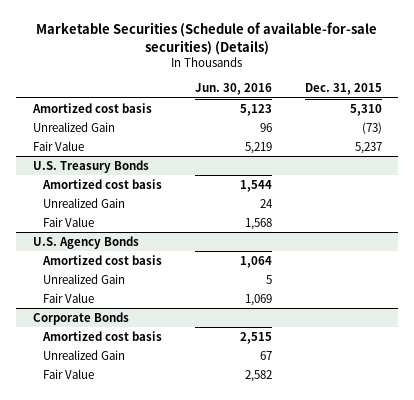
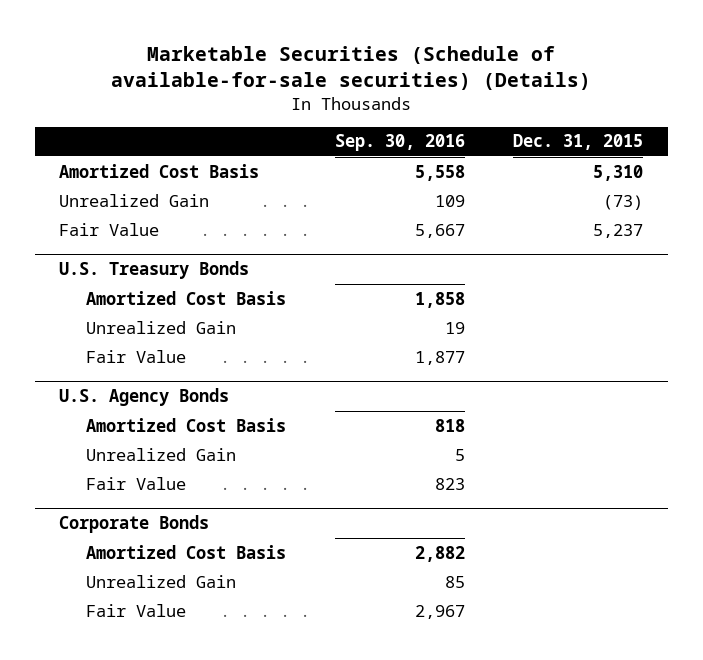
[194,83,272,96] Jun. 30, 2016 -> none
none -> [334,134,465,152] Sep. 30, 2016
[31,102,152,113] Amortized cost basis -> [59,163,260,178] Amortized Cost Basis
[42,178,163,189] Amortized cost basis -> [85,290,286,305] Amortized Cost Basis
[42,254,163,265] Amortized cost basis -> [85,417,286,432] Amortized Cost Basis
[42,330,163,341] Amortized cost basis -> [85,544,286,559] Amortized Cost Basis

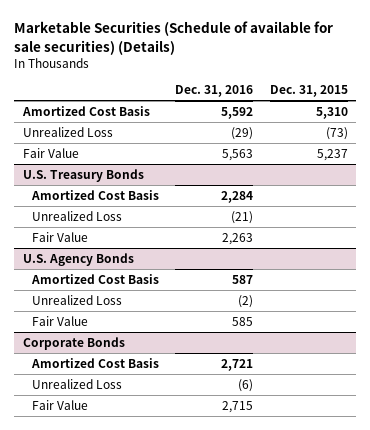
[111,46,592,91] Marketable Securities (Schedule of available-for-sale securities) (Details) -> [14,20,334,55] Marketable Securities (Schedule of available for sale securities) (Details)
[334,134,465,152] Sep. 30, 2016 -> none
none -> [175,85,254,98] Dec. 31, 2016
[59,193,210,207] Unrealized Gain -> [22,126,113,137] Unrealized Loss
[85,320,236,334] Unrealized Gain -> [31,210,122,221] Unrealized Loss
[85,447,236,461] Unrealized Gain -> [31,294,122,305] Unrealized Loss
[85,574,236,588] Unrealized Gain -> [31,378,122,389] Unrealized Loss

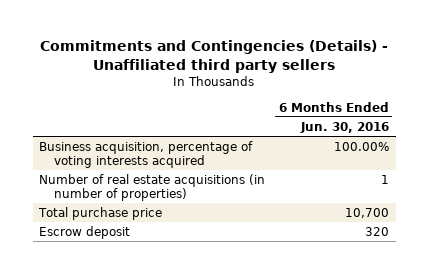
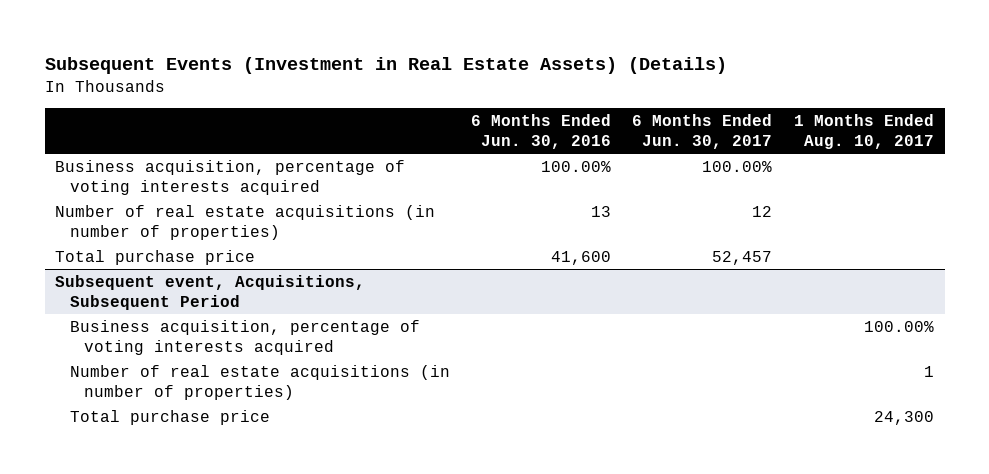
[40,40,389,73] Commitments and Contingencies (Details) - Unaffiliated third party sellers -> [44,56,727,74] Subsequent Events (Investment in Real Estate Assets) (Details)
none -> [632,113,773,149] 6 Months Ended Jun. 30, 2017
none -> [793,113,934,149] 1 Months Ended Aug. 10, 2017
[39,225,131,239] Escrow deposit -> none
[380,174,389,184] 1 -> [591,205,612,217] 13
[344,207,389,218] 10,700 -> [551,250,612,265] 41,600
none -> [55,274,366,311] Subsequent event, Acquisitions, Subsequent Period
none -> [69,319,420,356] Business acquisition, percentage of voting interests acquired
none -> [69,364,450,401] Number of real estate acquisitions (in number of properties)
none -> [69,409,270,425] Total purchase price

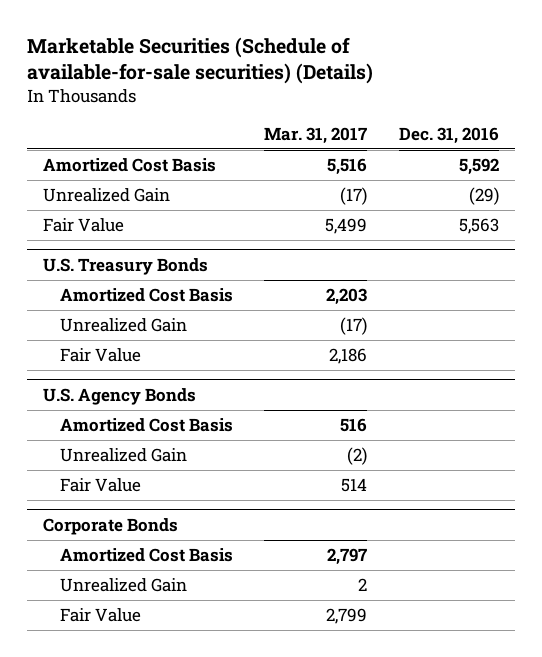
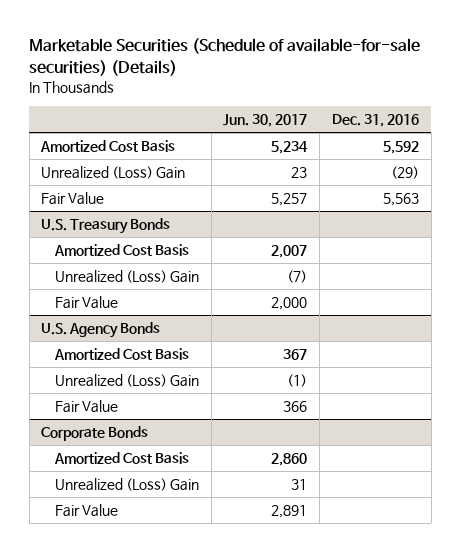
[264,126,368,144] Mar. 31, 2017 -> none
none -> [223,114,308,128] Jun. 30, 2017
[43,187,171,202] Unrealized Gain -> [41,166,186,180] Unrealized (Loss) Gain
[59,317,187,332] Unrealized Gain -> [54,270,199,284] Unrealized (Loss) Gain
[59,447,187,462] Unrealized Gain -> [54,374,199,388] Unrealized (Loss) Gain
[59,577,187,592] Unrealized Gain -> [54,478,199,492] Unrealized (Loss) Gain

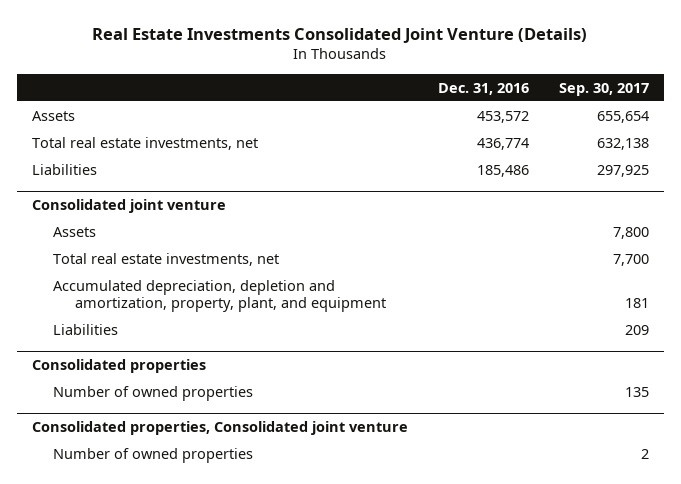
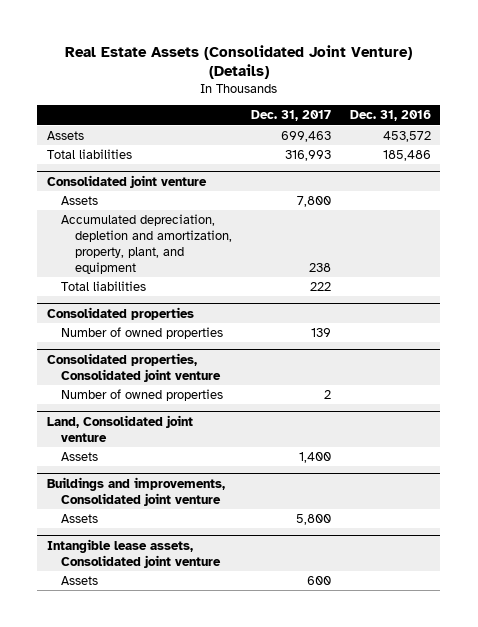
[92,27,588,43] Real Estate Investments Consolidated Joint Venture (Details) -> [64,44,412,80] Real Estate Assets (Consolidated Joint Venture) (Details)
[558,82,649,96] Sep. 30, 2017 -> none
none -> [251,110,332,122] Dec. 31, 2017
[32,136,259,150] Total real estate investments, net -> none
[32,163,98,175] Liabilities -> [46,148,132,159] Total liabilities
[53,252,280,266] Total real estate investments, net -> none
[53,323,119,335] Liabilities -> [61,280,147,291] Total liabilities
none -> [46,414,193,442] Land, Consolidated joint venture
none -> [61,451,99,461] Assets
none -> [46,476,225,506] Buildings and improvements, Consolidated joint venture
none -> [61,513,99,523] Assets
none -> [46,538,222,568] Intangible lease assets, Consolidated joint venture
none -> [61,575,99,585] Assets

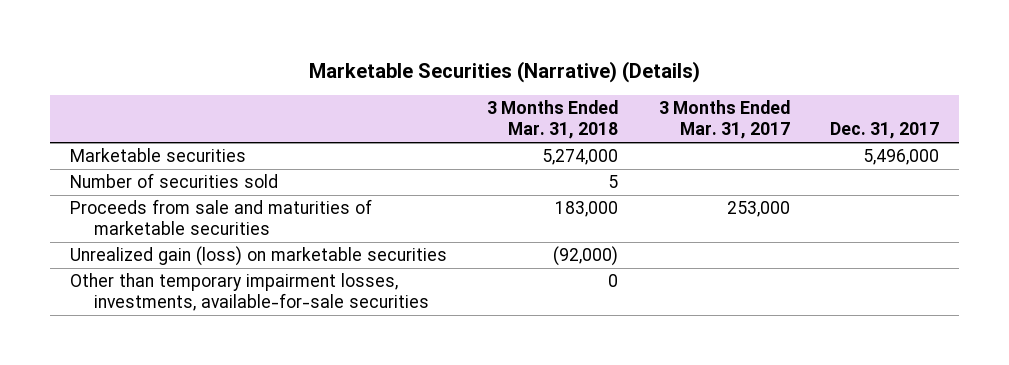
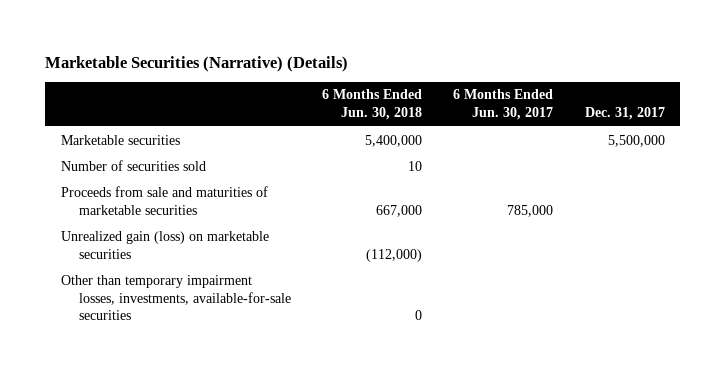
[487,100,619,140] 3 Months Ended Mar. 31, 2018 -> none
[658,100,790,140] 3 Months Ended Mar. 31, 2017 -> none
none -> [322,89,423,121] 6 Months Ended Jun. 30, 2018
none -> [453,89,554,121] 6 Months Ended Jun. 30, 2017
[862,149,939,166] 5,496,000 -> [607,134,665,147] 5,500,000

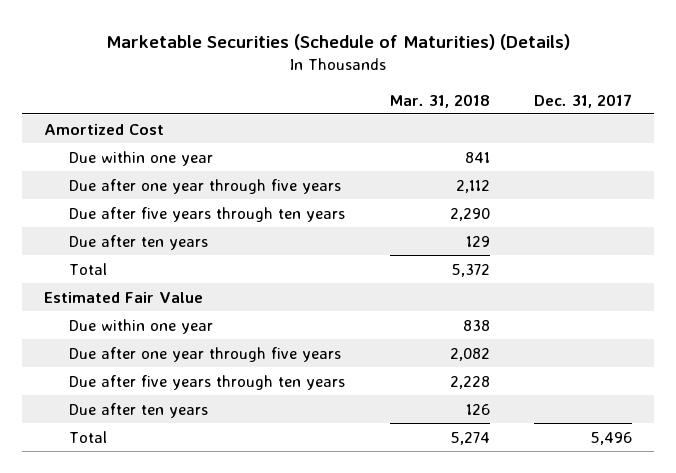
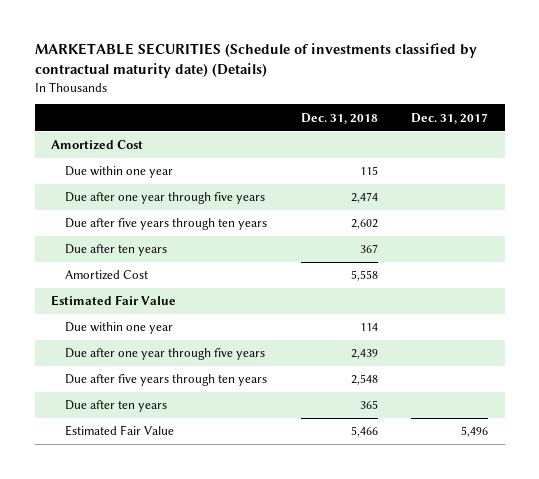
[106,33,571,50] Marketable Securities (Schedule of Maturities) (Details) -> [34,43,477,79] MARKETABLE SECURITIES (Schedule of investments classified by contractual maturity date) (Details)
[389,93,490,108] Mar. 31, 2018 -> none
none -> [300,112,378,124] Dec. 31, 2018
[69,262,108,275] Total -> [65,270,149,281] Amortized Cost
[69,430,108,443] Total -> [65,425,175,437] Estimated Fair Value

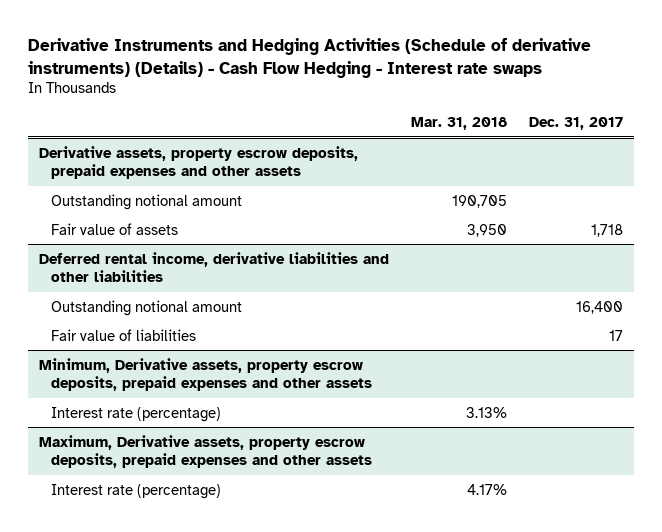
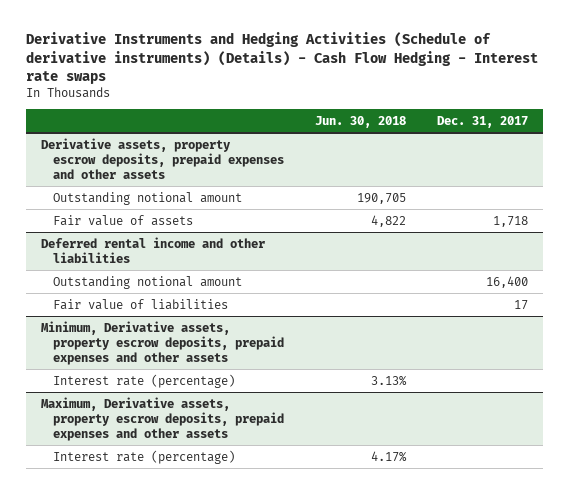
[410,117,507,131] Mar. 31, 2018 -> none
none -> [314,115,406,128] Jun. 30, 2018
[39,251,390,282] Deferred rental income, derivative liabilities and other liabilities -> [41,236,266,263] Deferred rental income and other liabilities

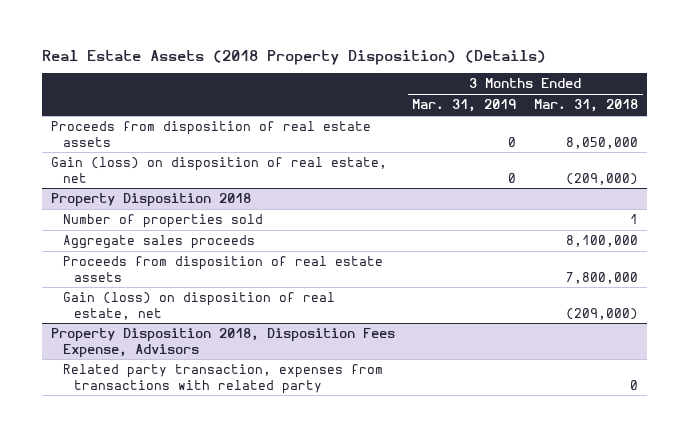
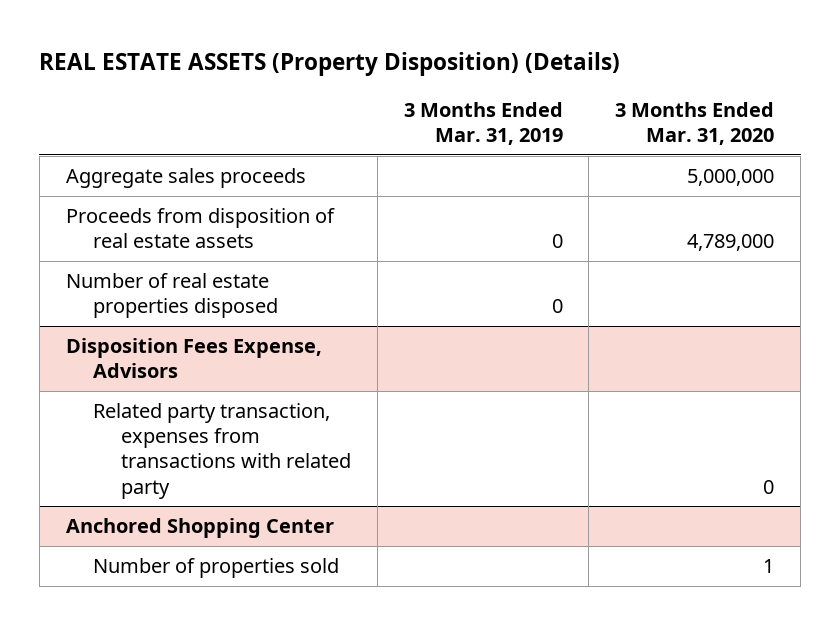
[41,49,546,65] Real Estate Assets (2018 Property Disposition) (Details) -> [39,52,621,77] REAL ESTATE ASSETS (Property Disposition) (Details)
[534,99,639,113] Mar. 31, 2018 -> none
none -> [615,101,775,146] 3 Months Ended Mar. 31, 2020
none -> [65,167,306,188] Aggregate sales proceeds
[50,157,387,183] Gain (loss) on disposition of real estate, net -> none
[50,193,251,208] Property Disposition 2018 -> none
[62,214,263,229] Number of properties sold -> none
[62,235,255,250] Aggregate sales proceeds -> none
[62,256,383,282] Proceeds from disposition of real estate assets -> none
[62,292,335,320] Gain (loss) on disposition of real estate, net -> none
none -> [65,272,279,319] Number of real estate properties disposed
[50,328,395,358] Property Disposition 2018, Disposition Fees Expense, Advisors -> [65,337,322,379] Disposition Fees Expense, Advisors
none -> [65,517,334,538] Anchored Shopping Center
none -> [93,557,340,578] Number of properties sold

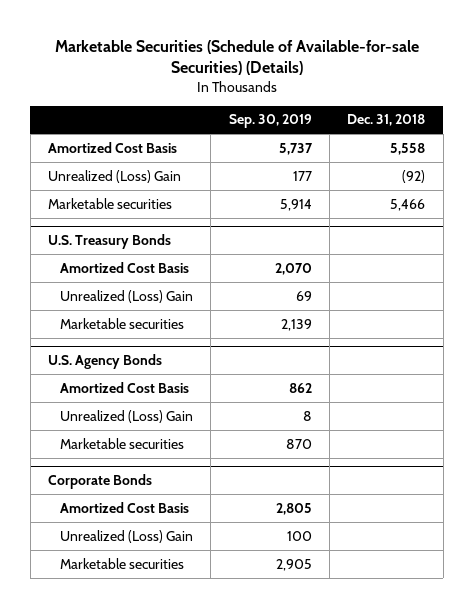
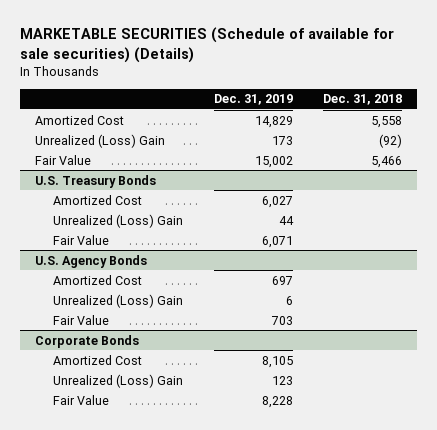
[54,39,419,76] Marketable Securities (Schedule of Available-for-sale Securities) (Details) -> [19,27,394,64] MARKETABLE SECURITIES (Schedule of available for sale securities) (Details)
[228,114,312,129] Sep. 30, 2019 -> none
none -> [213,94,293,106] Dec. 31, 2019
[48,141,178,153] Amortized Cost Basis -> [34,114,124,125] Amortized Cost
[48,197,173,209] Marketable securities -> [34,154,91,165] Fair Value
[59,261,189,273] Amortized Cost Basis -> [53,194,143,205] Amortized Cost
[59,317,184,329] Marketable securities -> [53,234,110,245] Fair Value
[59,381,189,393] Amortized Cost Basis -> [53,274,143,285] Amortized Cost
[59,437,184,449] Marketable securities -> [53,314,110,325] Fair Value
[59,501,189,513] Amortized Cost Basis -> [53,354,143,365] Amortized Cost
[59,557,184,569] Marketable securities -> [53,394,110,405] Fair Value

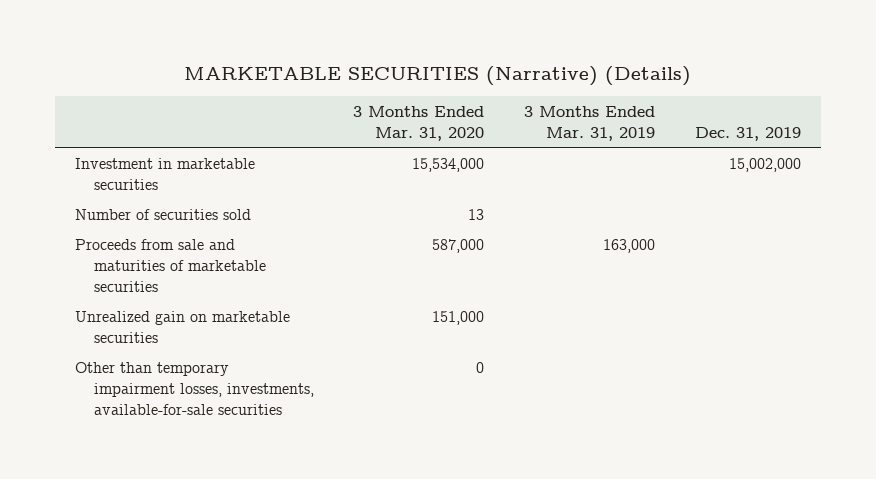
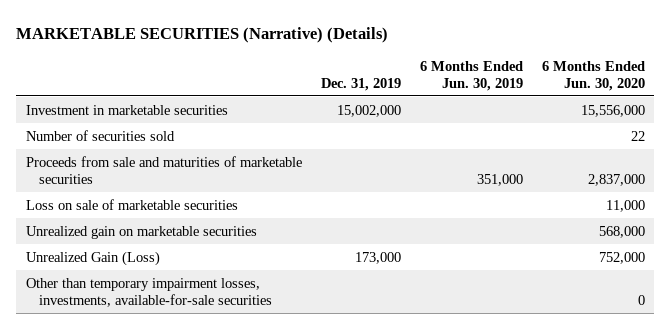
[353,105,485,141] 3 Months Ended Mar. 31, 2020 -> none
[524,105,656,141] 3 Months Ended Mar. 31, 2019 -> none
none -> [419,60,523,91] 6 Months Ended Jun. 30, 2019
none -> [541,60,645,91] 6 Months Ended Jun. 30, 2020
none -> [25,198,238,210] Loss on sale of marketable securities
none -> [25,250,160,266] Unrealized Gain (Loss)

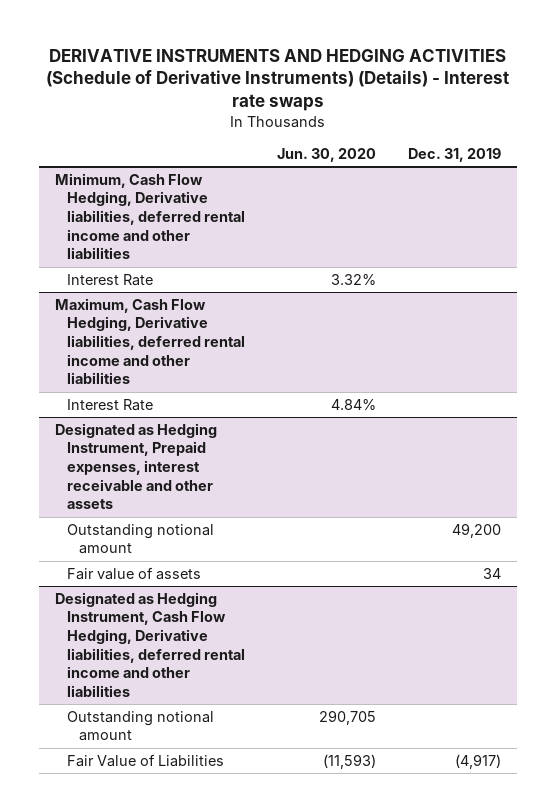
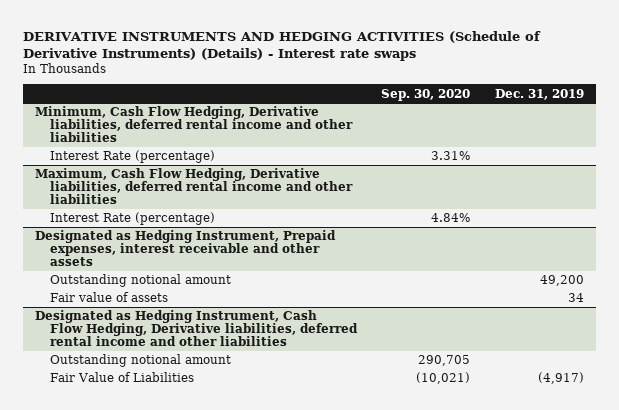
[276,148,376,163] Jun. 30, 2020 -> none
none -> [381,88,471,101] Sep. 30, 2020
[67,273,154,286] Interest Rate -> [49,150,215,164] Interest Rate (percentage)
[67,398,154,411] Interest Rate -> [49,212,215,226] Interest Rate (percentage)

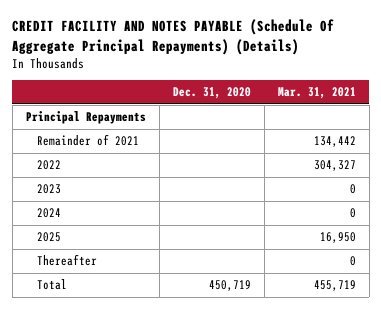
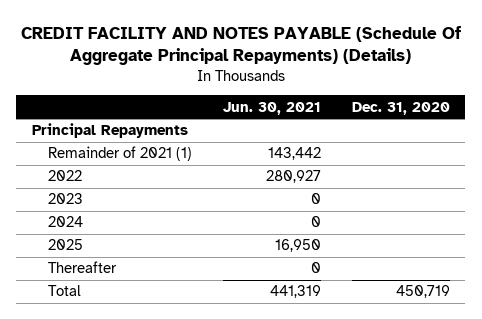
[277,87,356,100] Mar. 31, 2021 -> none
none -> [223,101,322,115] Jun. 30, 2021
[37,134,140,147] Remainder of 2021 -> [48,146,193,162] Remainder of 2021 (1)

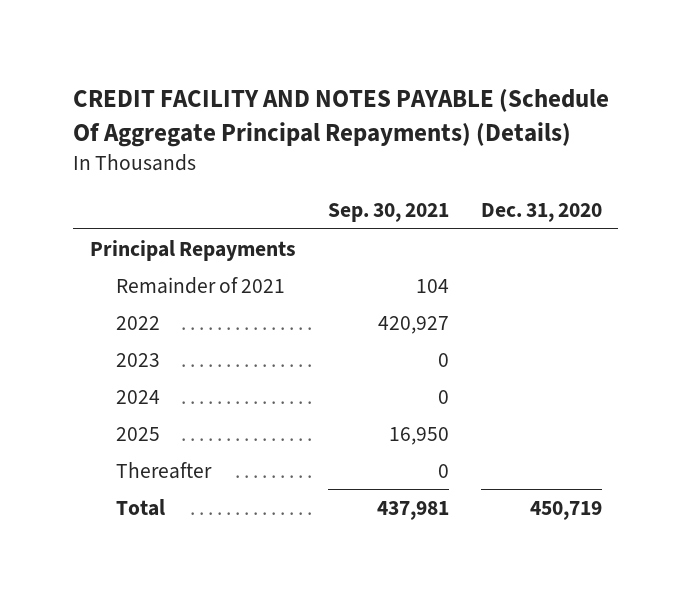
[223,101,322,115] Jun. 30, 2021 -> none
none -> [327,203,449,223] Sep. 30, 2021
[48,146,193,162] Remainder of 2021 (1) -> [115,276,285,294] Remainder of 2021

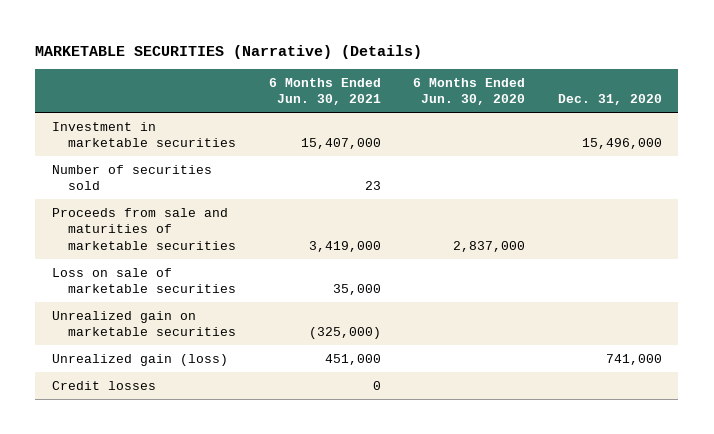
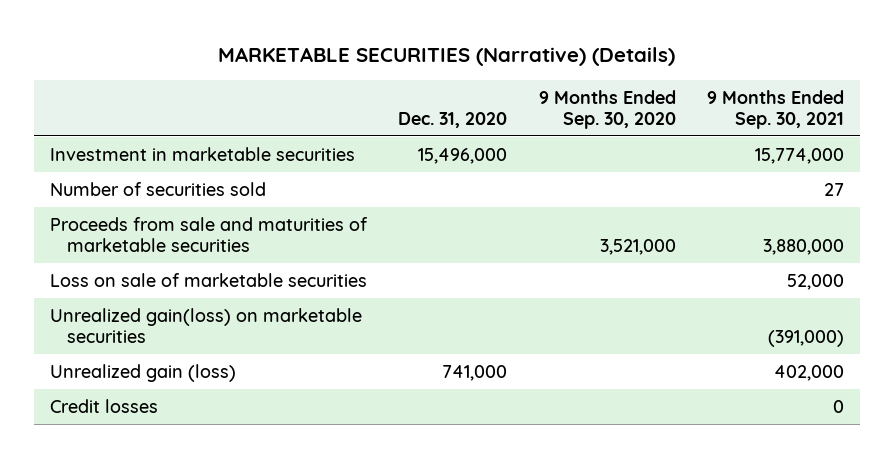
[268,77,381,106] 6 Months Ended Jun. 30, 2021 -> none
[413,77,526,106] 6 Months Ended Jun. 30, 2020 -> none
none -> [538,89,676,129] 9 Months Ended Sep. 30, 2020
none -> [707,89,845,129] 9 Months Ended Sep. 30, 2021
[51,310,237,337] Unrealized gain on marketable securities -> [49,307,362,343] Unrealized gain(loss) on marketable securities

